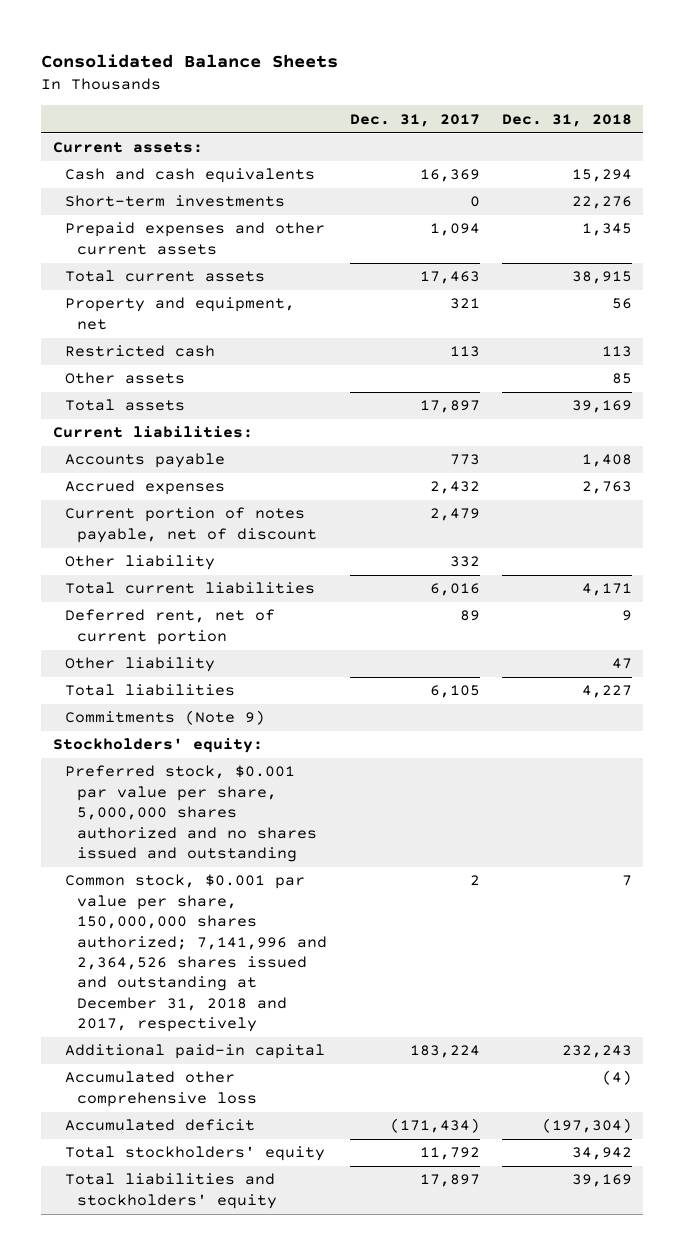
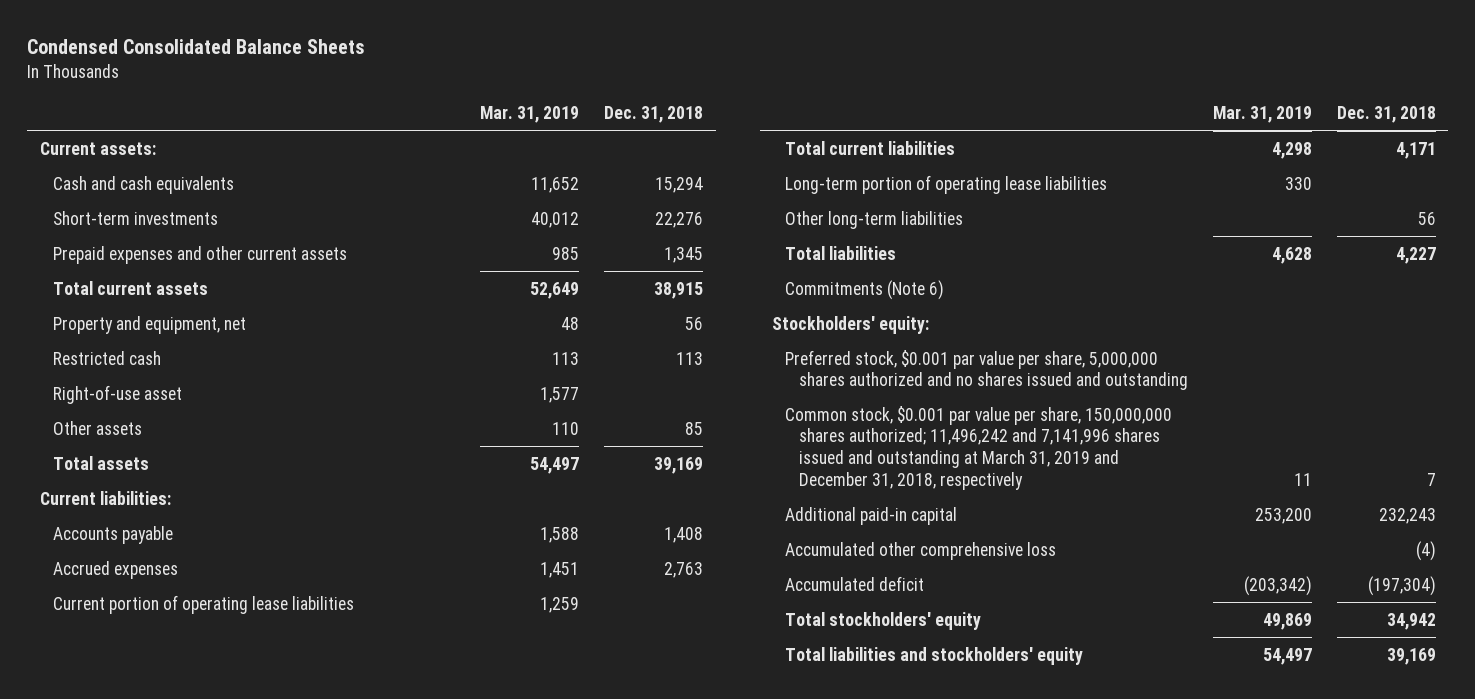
[41,53,339,68] Consolidated Balance Sheets -> [27,39,366,55] Condensed Consolidated Balance Sheets
[349,113,480,127] Dec. 31, 2017 -> none
none -> [480,106,580,124] Mar. 31, 2019
none -> [52,384,182,404] Right-of-use asset
[64,507,318,543] Current portion of notes payable, net of discount -> none
[64,555,215,571] Other liability -> none
none -> [52,594,354,614] Current portion of operating lease liabilities
[64,609,275,645] Deferred rent, net of current portion -> none
none -> [785,174,1108,194] Long-term portion of operating lease liabilities
[64,657,215,673] Other liability -> [785,210,964,229] Other long-term liabilities
[612,658,633,670] 47 -> [1417,211,1436,225] 56
[64,710,265,726] Commitments (Note 9) -> [785,279,945,300] Commitments (Note 6)
[64,874,328,1033] Common stock, $0.001 par value per share, 150,000,000 shares authorized; 7,141,996 and 2,364,526 shares issued and outstanding at December 31, 2018 and 2017, respectively -> [785,405,1173,491] Common stock, $0.001 par value per share, 150,000,000 shares authorized; 11,496,242 and 7,141,996 shares issued and outstanding at March 31, 2019 and December 31, 2018, respectively

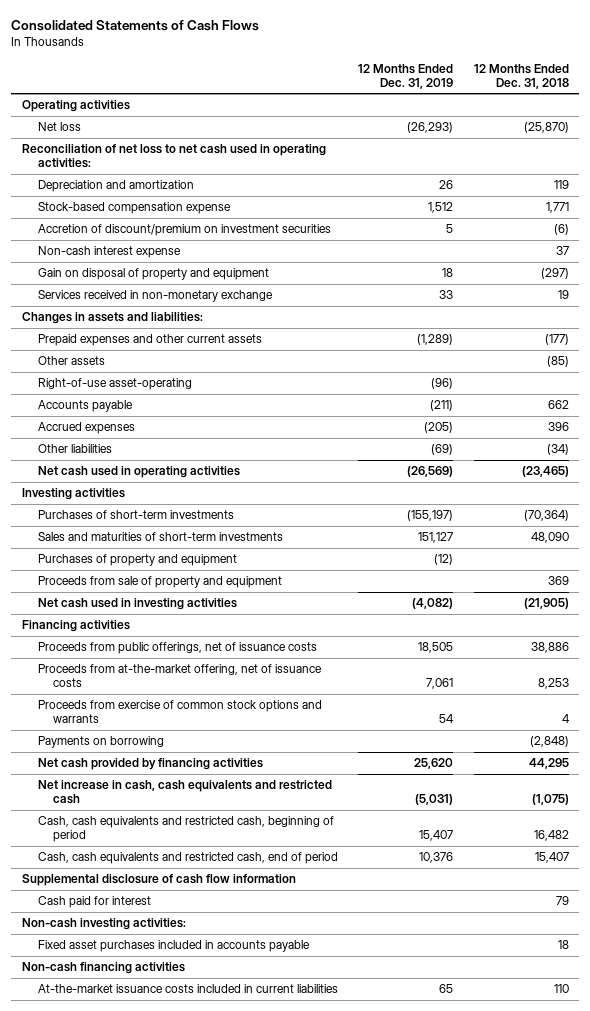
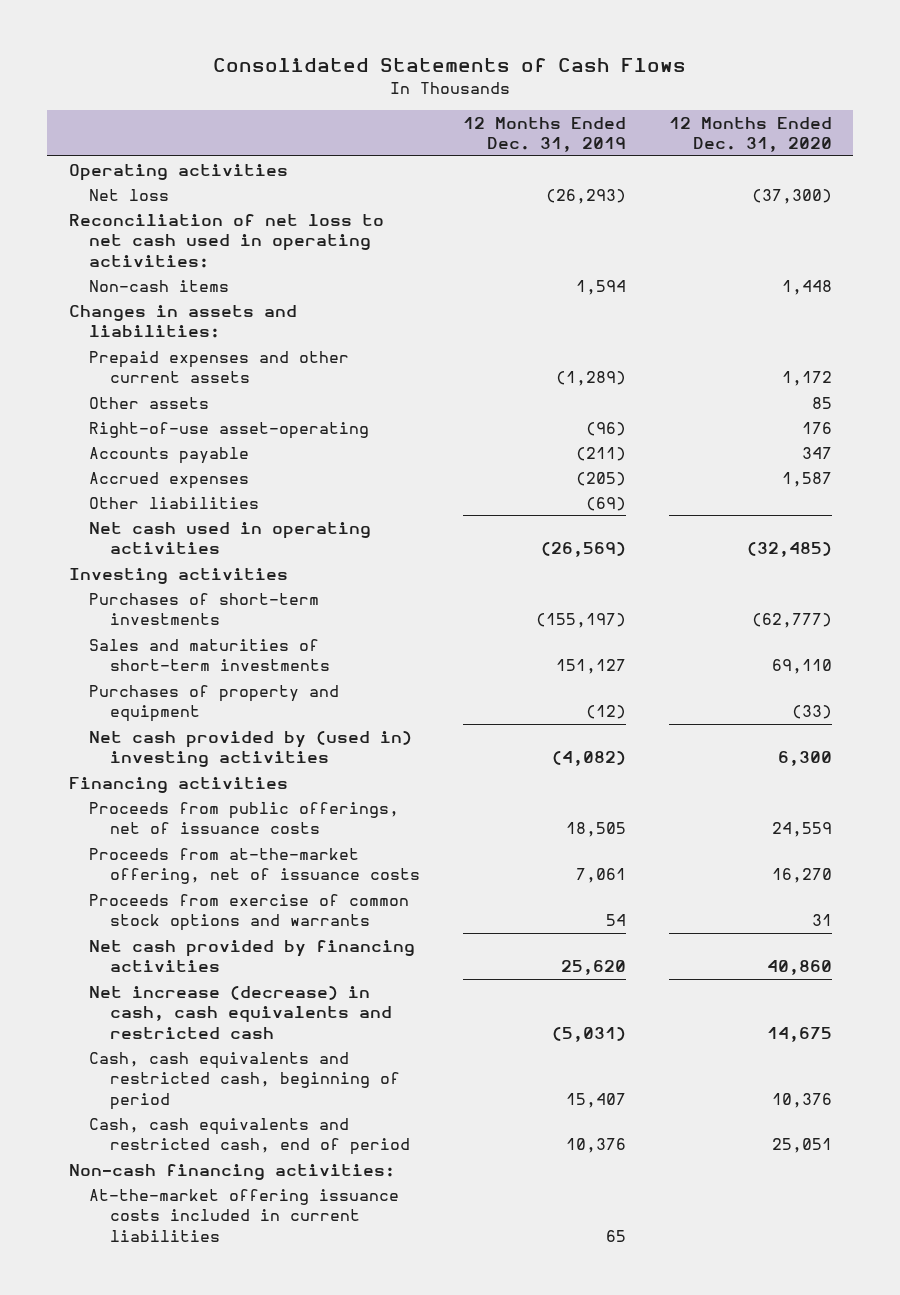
[473,63,569,90] 12 Months Ended Dec. 31, 2018 -> none
none -> [668,116,832,153] 12 Months Ended Dec. 31, 2020
[37,180,194,193] Depreciation and amortization -> none
[37,202,231,215] Stock-based compensation expense -> none
[37,224,331,237] Accretion of discount/premium on investment securities -> none
[37,246,181,259] Non-cash interest expense -> none
[37,268,269,281] Gain on disposal of property and equipment -> none
[37,290,273,303] Services received in non-monetary exchange -> none
none -> [89,279,230,292] Non-cash items
[37,576,282,589] Proceeds from sale of property and equipment -> none
[37,598,237,611] Net cash used in investing activities -> [89,730,413,768] Net cash provided by (used in) investing activities
[37,736,164,749] Payments on borrowing -> none
[37,780,332,805] Net increase in cash, cash equivalents and restricted cash -> [89,985,392,1039] Net increase (decrease) in cash, cash equivalents and restricted cash
[21,874,296,887] Supplemental disclosure of cash flow information -> none
[37,896,151,909] Cash paid for interest -> none
[21,918,186,931] Non-cash investing activities: -> none
[37,940,310,953] Fixed asset purchases included in accounts payable -> none
[21,962,185,975] Non-cash financing activities -> [68,1163,395,1180] Non-cash financing activities:
[37,984,338,994] At-the-market issuance costs included in current liabilities -> [89,1188,400,1242] At-the-market offering issuance costs included in current liabilities

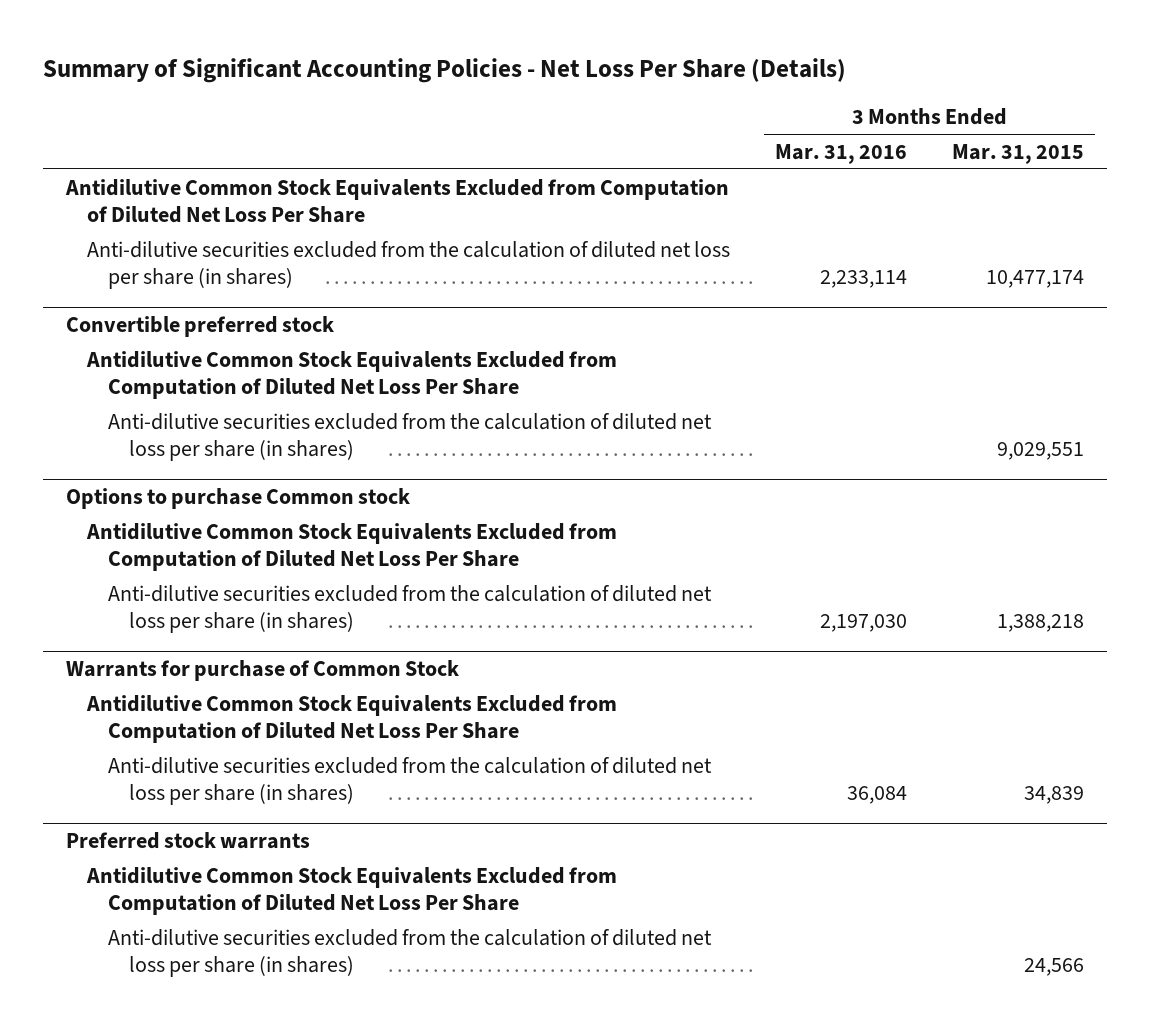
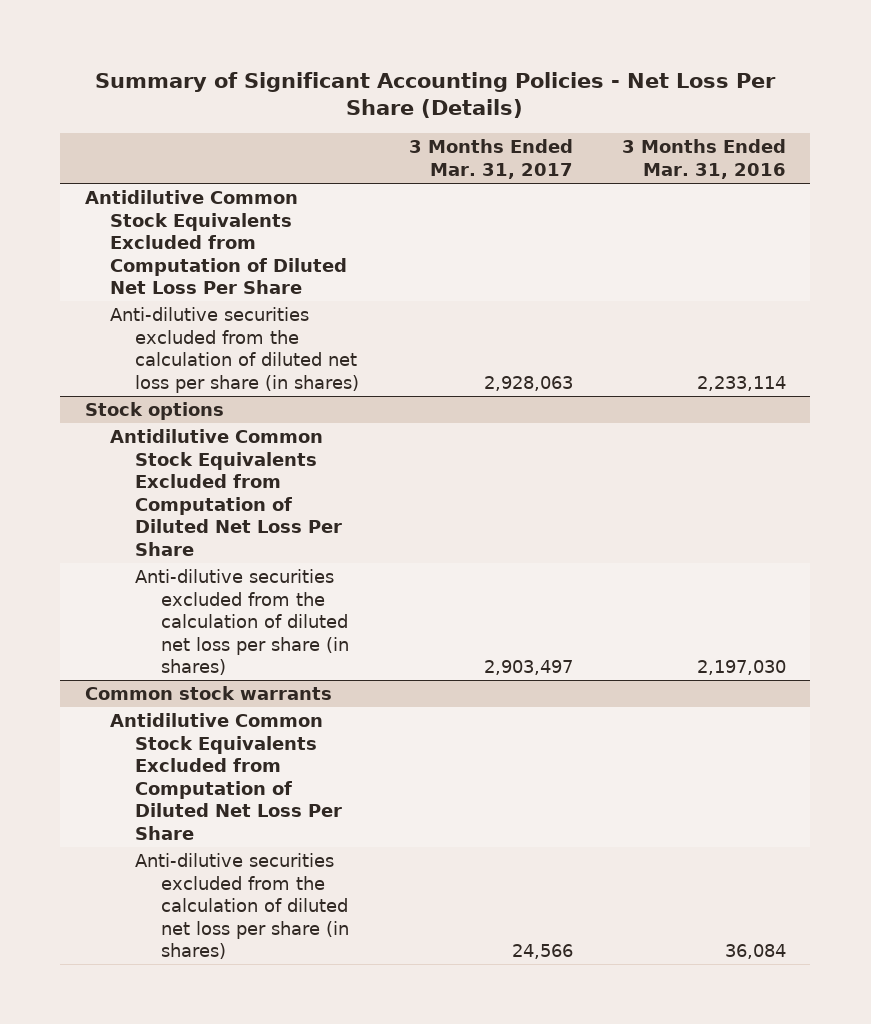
[952,143,1085,164] Mar. 31, 2015 -> none
none -> [408,139,573,179] 3 Months Ended Mar. 31, 2017
[65,316,334,338] Convertible preferred stock -> none
[85,350,617,399] Antidilutive Common Stock Equivalents Excluded from Computation of Diluted Net Loss Per Share -> none
[108,412,713,461] Anti-dilutive securities excluded from the calculation of diluted net loss per share (in shares) -> none
[65,488,410,510] Options to purchase Common stock -> [84,402,224,421] Stock options
[65,660,459,682] Warrants for purchase of Common Stock -> [84,686,332,701] Common stock warrants
[65,832,310,850] Preferred stock warrants -> none
[85,866,617,915] Antidilutive Common Stock Equivalents Excluded from Computation of Diluted Net Loss Per Share -> none
[108,928,713,977] Anti-dilutive securities excluded from the calculation of diluted net loss per share (in shares) -> none

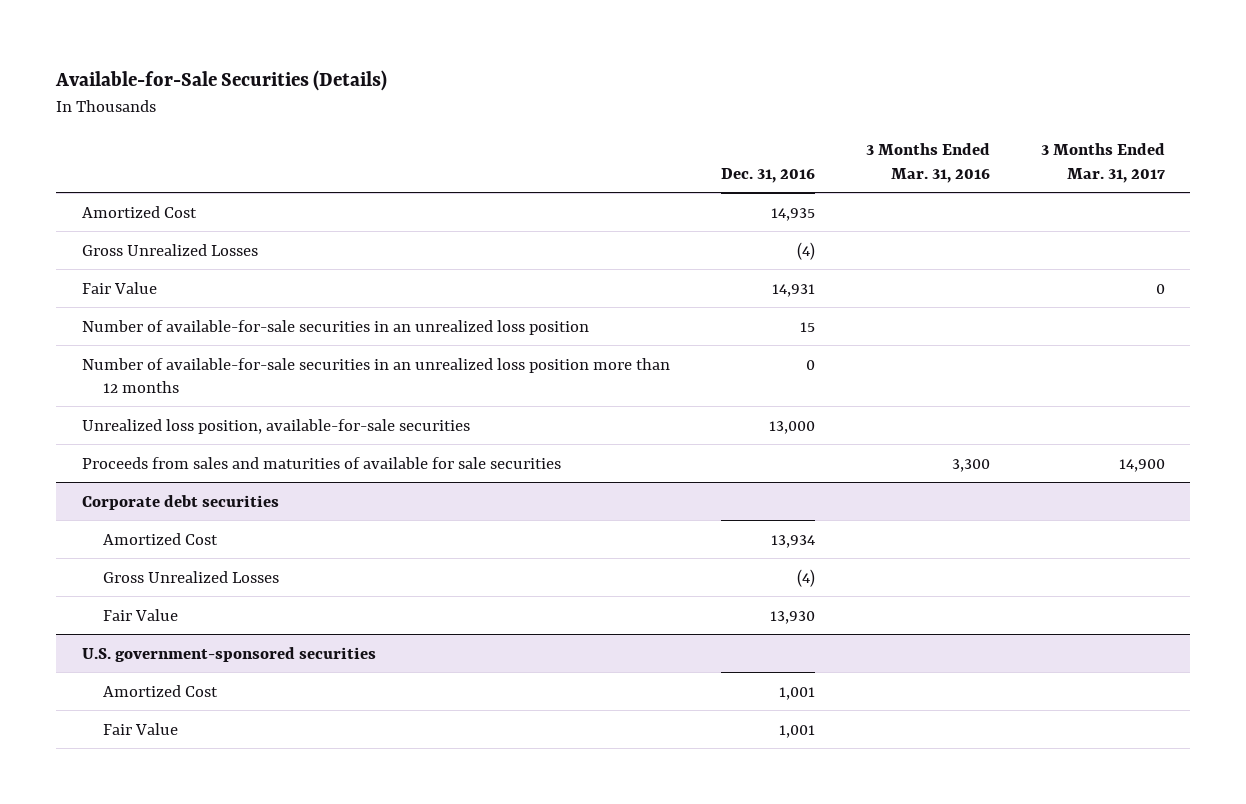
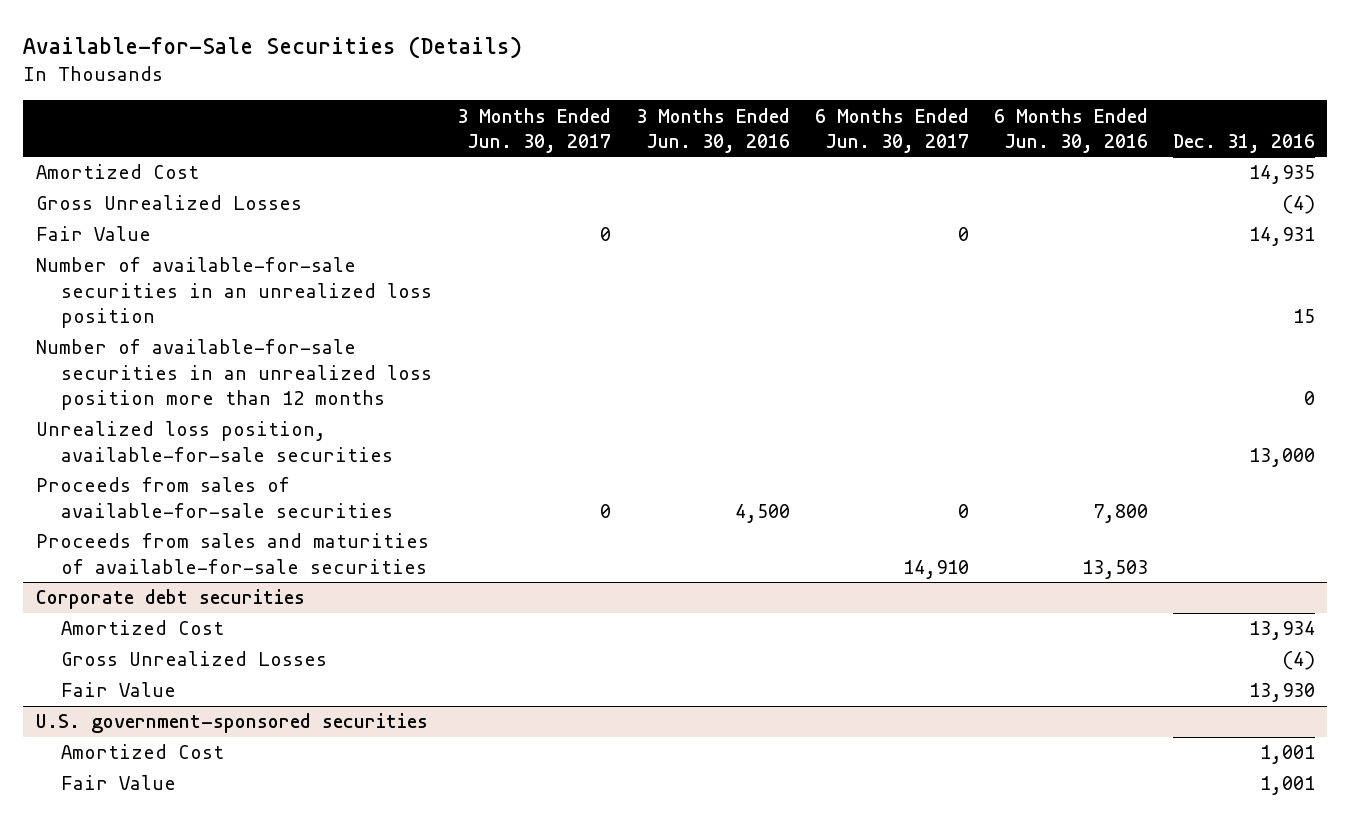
[865,143,990,183] 3 Months Ended Mar. 31, 2016 -> none
[1040,143,1165,183] 3 Months Ended Mar. 31, 2017 -> none
none -> [456,107,611,154] 3 Months Ended Jun. 30, 2017
none -> [635,107,790,154] 3 Months Ended Jun. 30, 2016
none -> [814,107,969,154] 6 Months Ended Jun. 30, 2017
none -> [993,107,1148,154] 6 Months Ended Jun. 30, 2016
[81,456,561,469] Proceeds from sales and maturities of available for sale securities -> [35,477,393,518] Proceeds from sales of available-for-sale securities
none -> [35,533,429,574] Proceeds from sales and maturities of available-for-sale securities

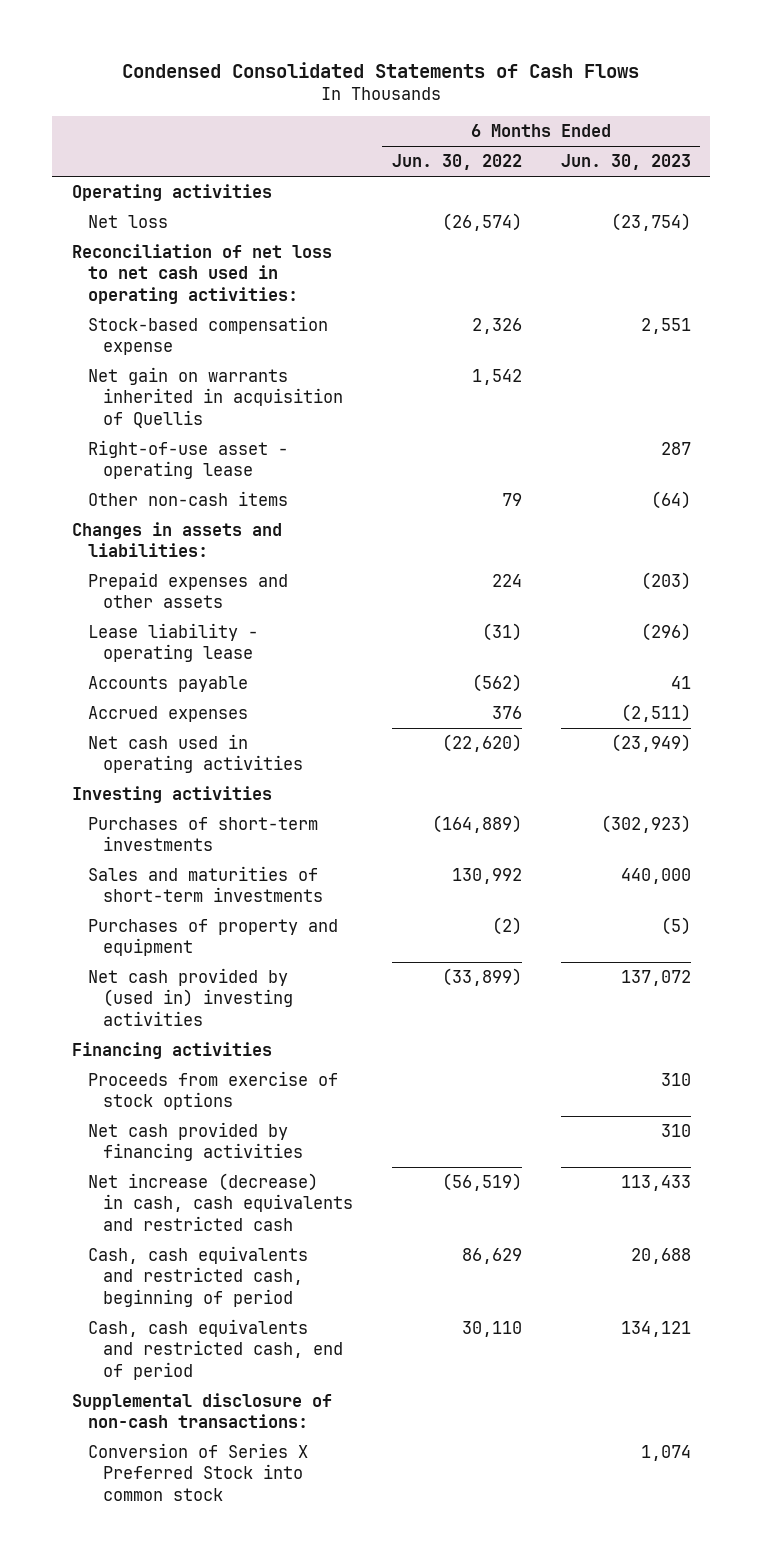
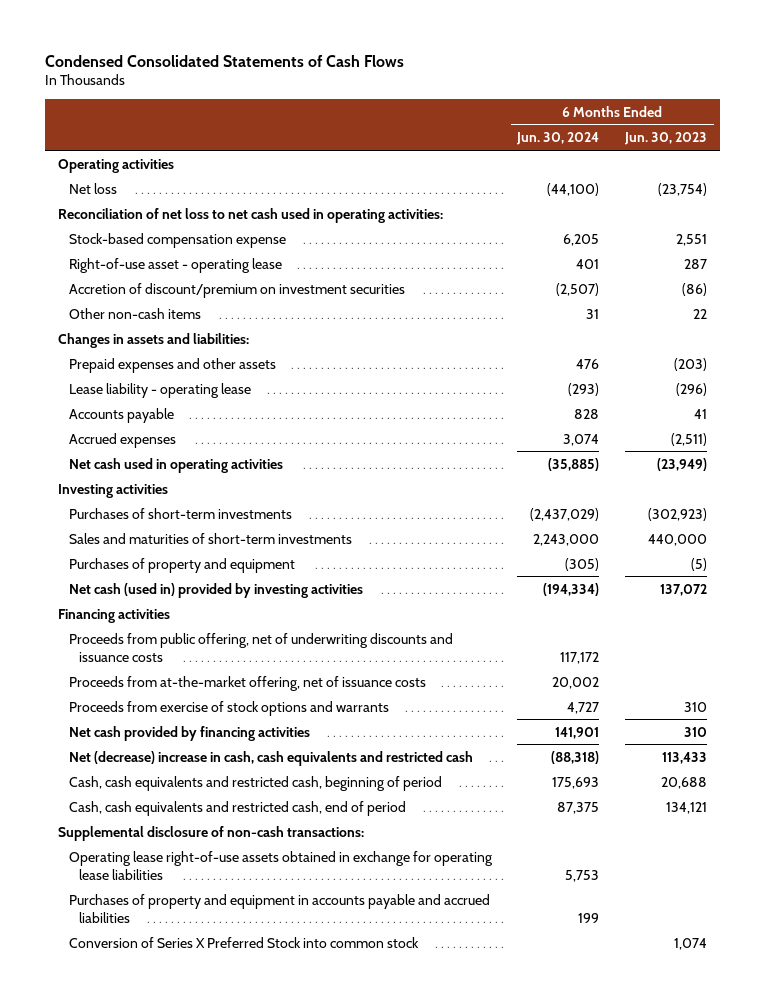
[392,154,523,171] Jun. 30, 2022 -> none
none -> [516,132,600,146] Jun. 30, 2024
[87,366,344,428] Net gain on warrants inherited in acquisition of Quellis -> none
none -> [68,282,405,298] Accretion of discount/premium on investment securities
[650,490,691,509] (64) -> [693,308,708,319] 22
[87,967,294,1026] Net cash provided by (used in) investing activities -> [68,582,363,598] Net cash (used in) provided by investing activities
none -> [68,632,453,662] Proceeds from public offering, net of underwriting discounts and issuance costs
none -> [68,675,426,691] Proceeds from at-the-market offering, net of issuance costs
[87,1070,338,1111] Proceeds from exercise of stock options -> [68,700,389,716] Proceeds from exercise of stock options and warrants
[87,1172,354,1231] Net increase (decrease) in cash, cash equivalents and restricted cash -> [68,750,473,766] Net (decrease) increase in cash, cash equivalents and restricted cash
none -> [68,850,493,880] Operating lease right-of-use assets obtained in exchange for operating lease liabilities
none -> [68,893,490,923] Purchases of property and equipment in accounts payable and accrued liabilities

